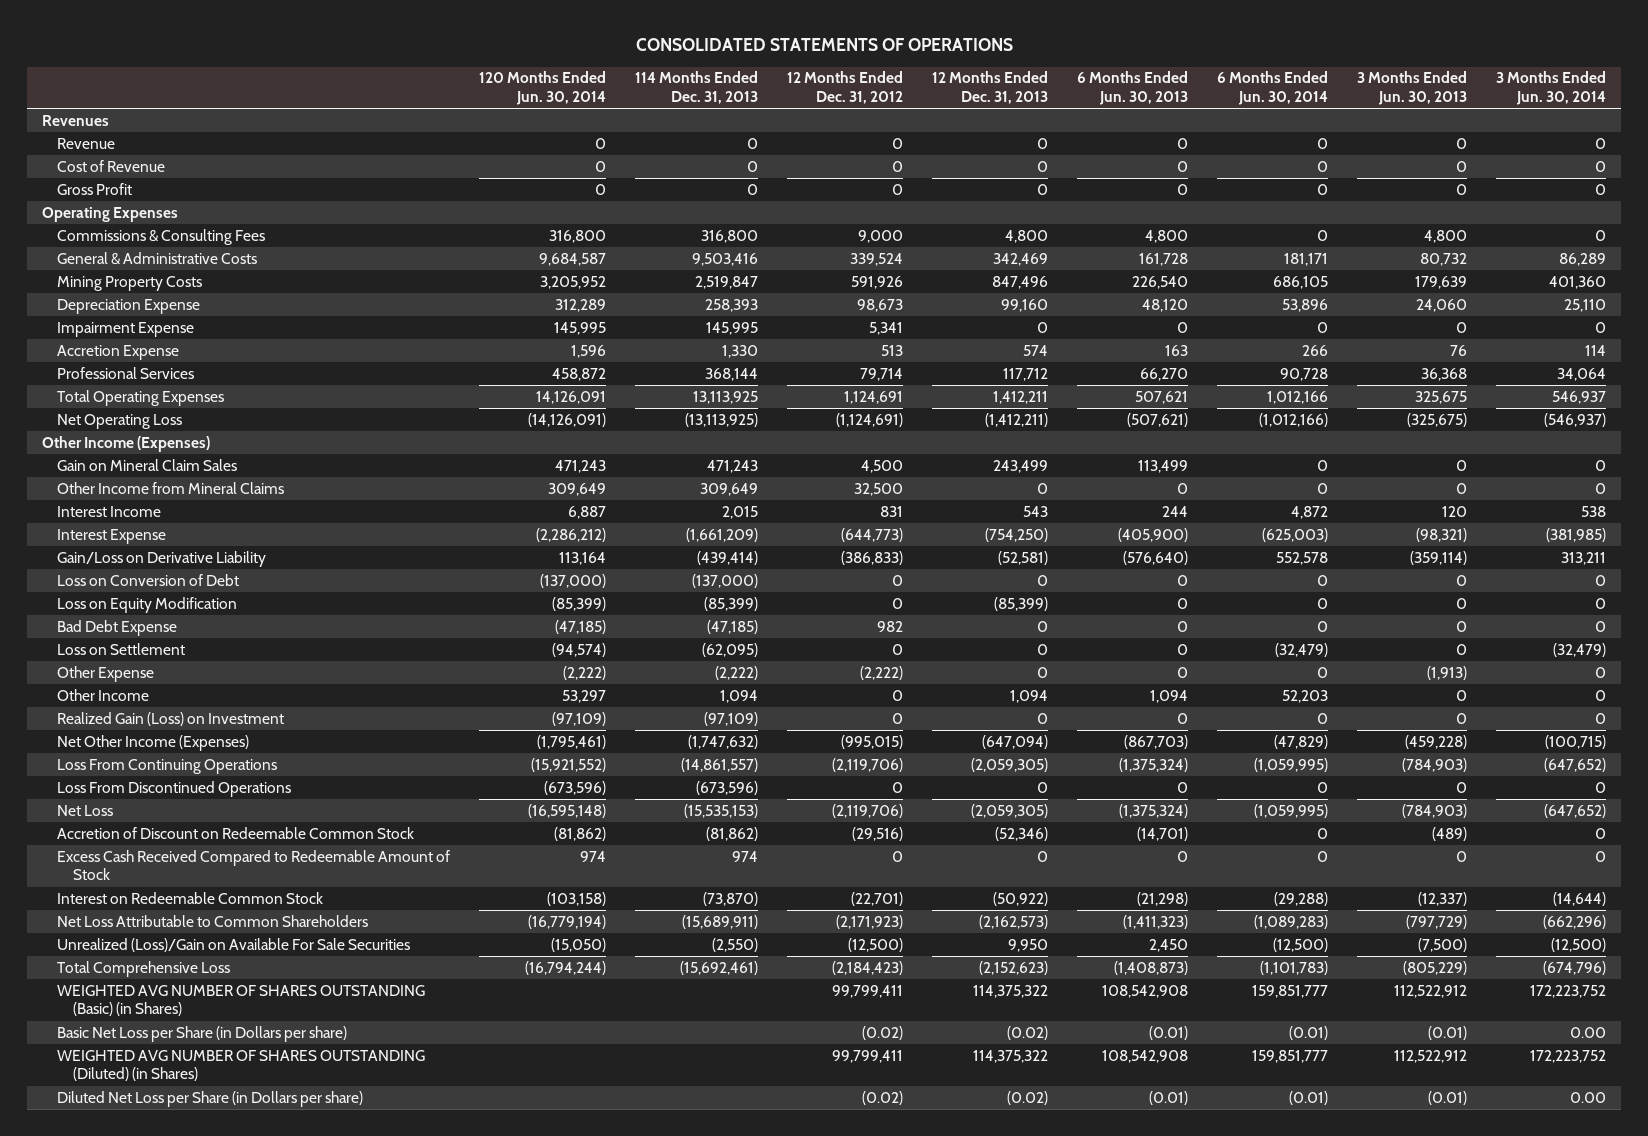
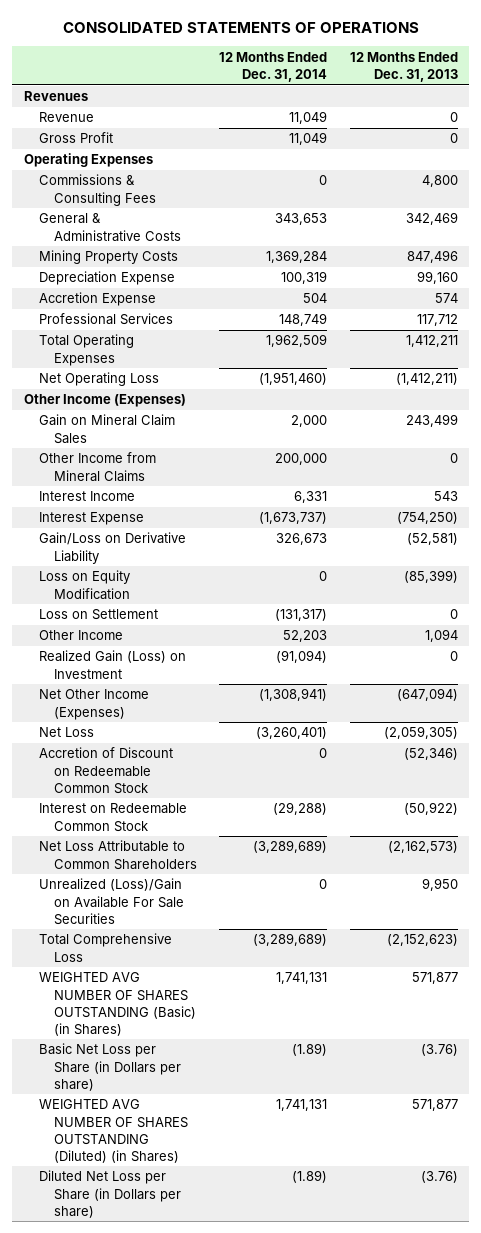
[479,71,607,105] 120 Months Ended Jun. 30, 2014 -> none
[635,71,759,104] 114 Months Ended Dec. 31, 2013 -> none
[787,71,904,104] 12 Months Ended Dec. 31, 2012 -> none
[1077,71,1189,105] 6 Months Ended Jun. 30, 2013 -> none
[1217,71,1329,105] 6 Months Ended Jun. 30, 2014 -> none
[1357,71,1468,105] 3 Months Ended Jun. 30, 2013 -> none
[1496,71,1607,105] 3 Months Ended Jun. 30, 2014 -> none
none -> [219,51,328,82] 12 Months Ended Dec. 31, 2014
[57,159,166,172] Cost of Revenue -> none
[57,321,195,337] Impairment Expense -> none
[57,573,240,586] Loss on Conversion of Debt -> none
[57,619,178,636] Bad Debt Expense -> none
[57,665,155,682] Other Expense -> none
[57,758,278,774] Loss From Continuing Operations -> none
[57,780,292,797] Loss From Discontinued Operations -> none
[57,849,451,881] Excess Cash Received Compared to Redeemable Amount of Stock -> none
[973,984,1049,998] 114,375,322 -> [411,972,458,985] 571,877
[1007,1025,1049,1040] (0.02) -> [420,1044,458,1057] (3.76)
[973,1049,1049,1063] 114,375,322 -> [411,1099,458,1112] 571,877
[1007,1090,1049,1105] (0.02) -> [420,1171,458,1184] (3.76)

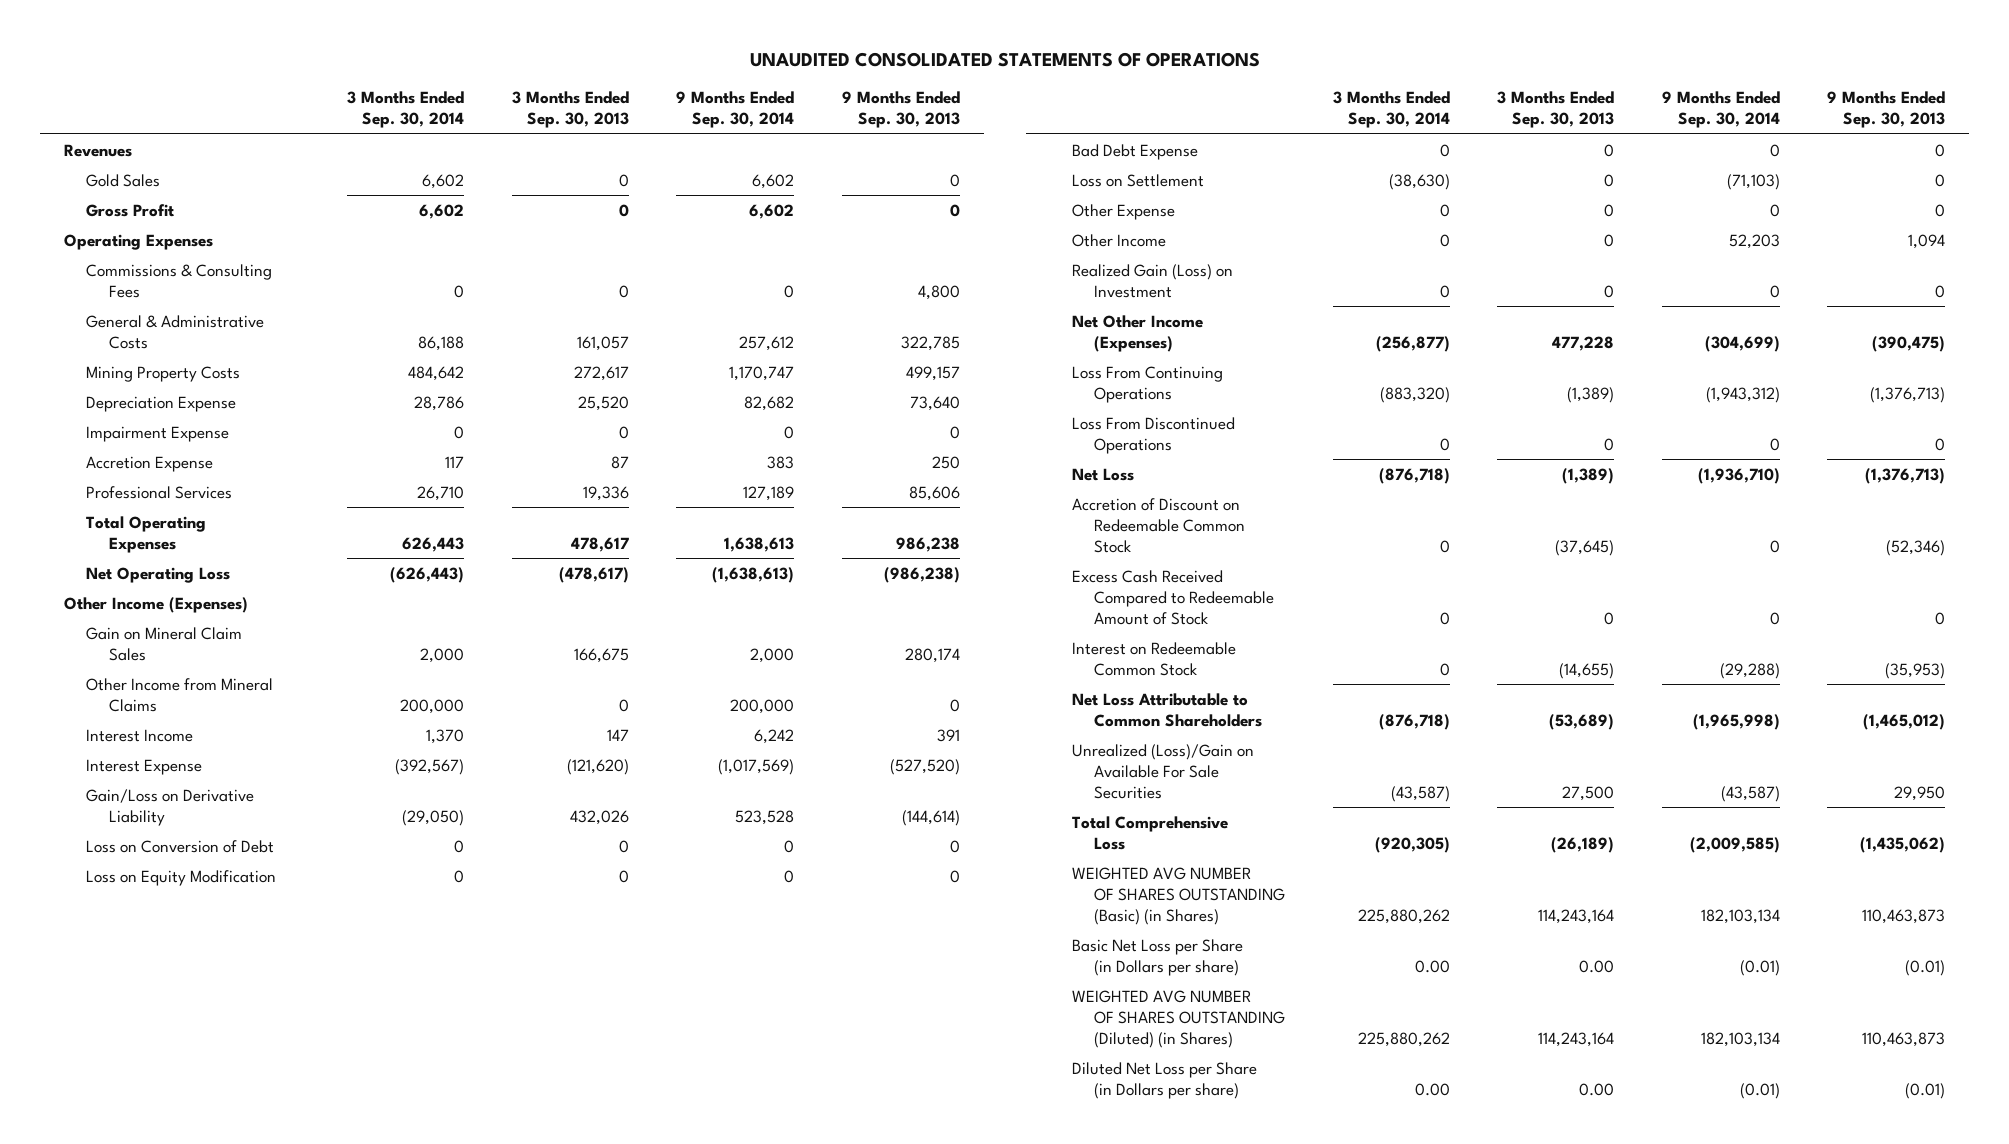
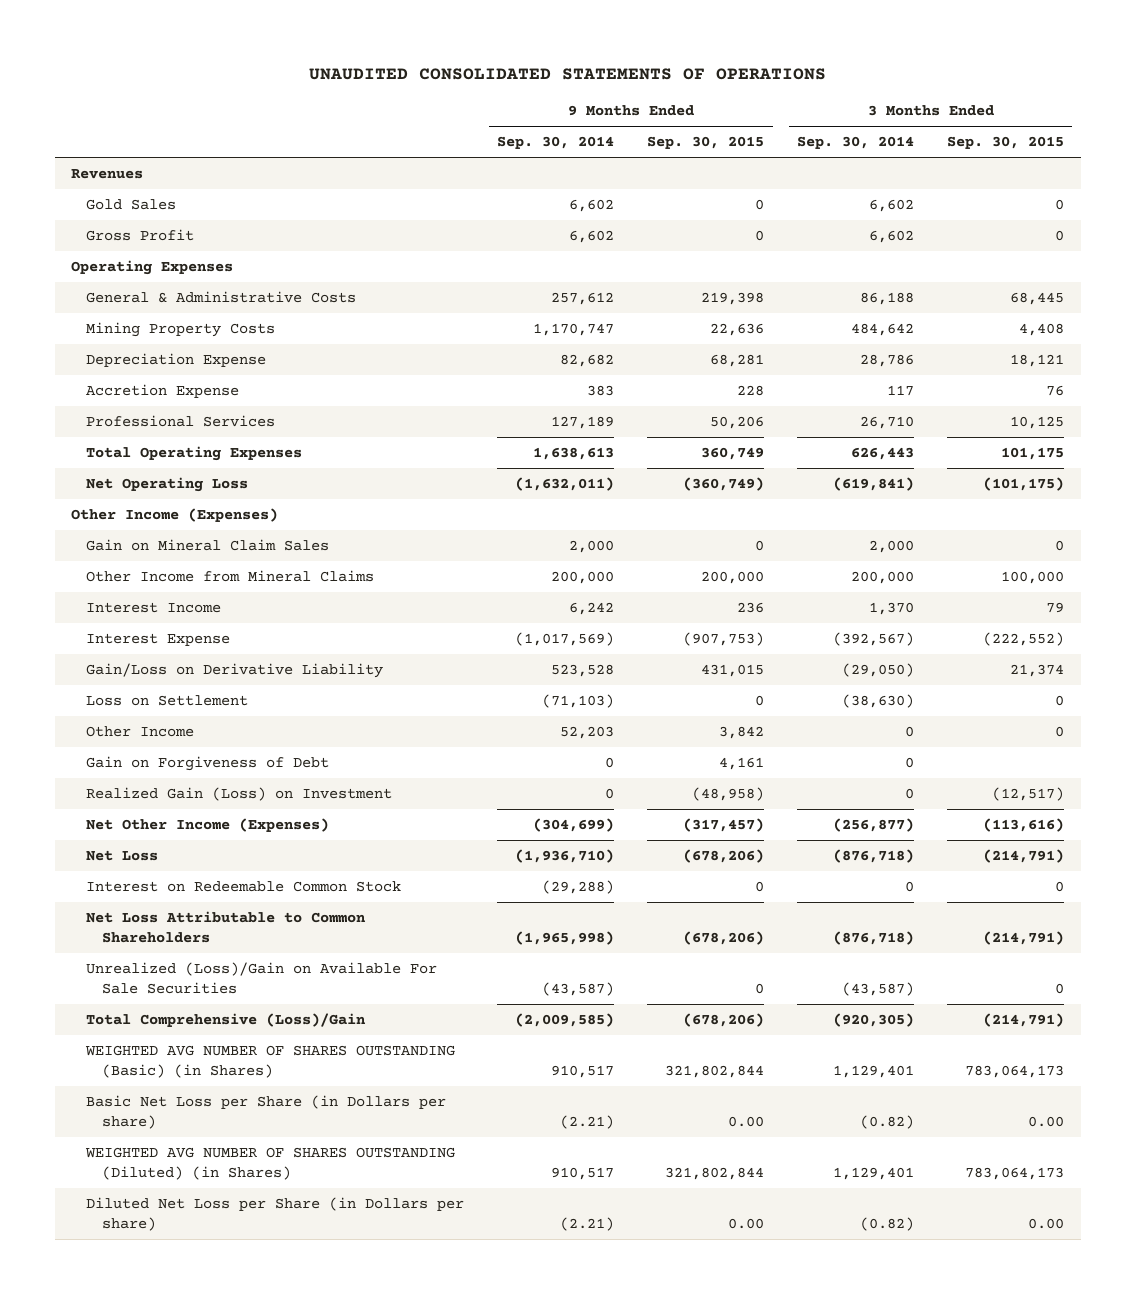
[511,91,629,129] 3 Months Ended Sep. 30, 2013 -> none
[841,91,960,129] 9 Months Ended Sep. 30, 2013 -> none
none -> [647,136,765,150] Sep. 30, 2015
none -> [947,136,1065,150] Sep. 30, 2015
[86,263,273,298] Commissions & Consulting Fees -> none
[86,425,230,442] Impairment Expense -> none
[390,566,465,583] (626,443) -> [833,477,915,492] (619,841)
[712,566,795,583] (1,638,613) -> [515,477,615,492] (1,632,011)
[86,839,275,853] Loss on Conversion of Debt -> none
[86,869,277,886] Loss on Equity Modification -> none
[1071,143,1198,160] Bad Debt Expense -> none
[1071,203,1175,220] Other Expense -> none
none -> [86,756,330,772] Gain on Forgiveness of Debt
[1071,365,1223,403] Loss From Continuing Operations -> none
[1071,416,1235,454] Loss From Discontinued Operations -> none
[1071,497,1246,553] Accretion of Discount on Redeemable Common Stock -> none
[1071,569,1275,625] Excess Cash Received Compared to Redeemable Amount of Stock -> none
[1071,815,1228,850] Total Comprehensive Loss -> [86,1013,367,1028] Total Comprehensive (Loss)/Gain
[1357,908,1450,924] 225,880,262 -> [833,1065,915,1079] 1,129,401
[1700,908,1780,924] 182,103,134 -> [551,1065,615,1079] 910,517
[1414,959,1450,973] 0.00 -> [860,1115,915,1130] (0.82)
[1739,959,1780,976] (0.01) -> [560,1115,615,1130] (2.21)
[1357,1031,1450,1047] 225,880,262 -> [833,1167,915,1181] 1,129,401
[1700,1031,1780,1047] 182,103,134 -> [551,1167,615,1181] 910,517
[1414,1082,1450,1096] 0.00 -> [860,1217,915,1232] (0.82)
[1739,1082,1780,1099] (0.01) -> [560,1217,615,1232] (2.21)

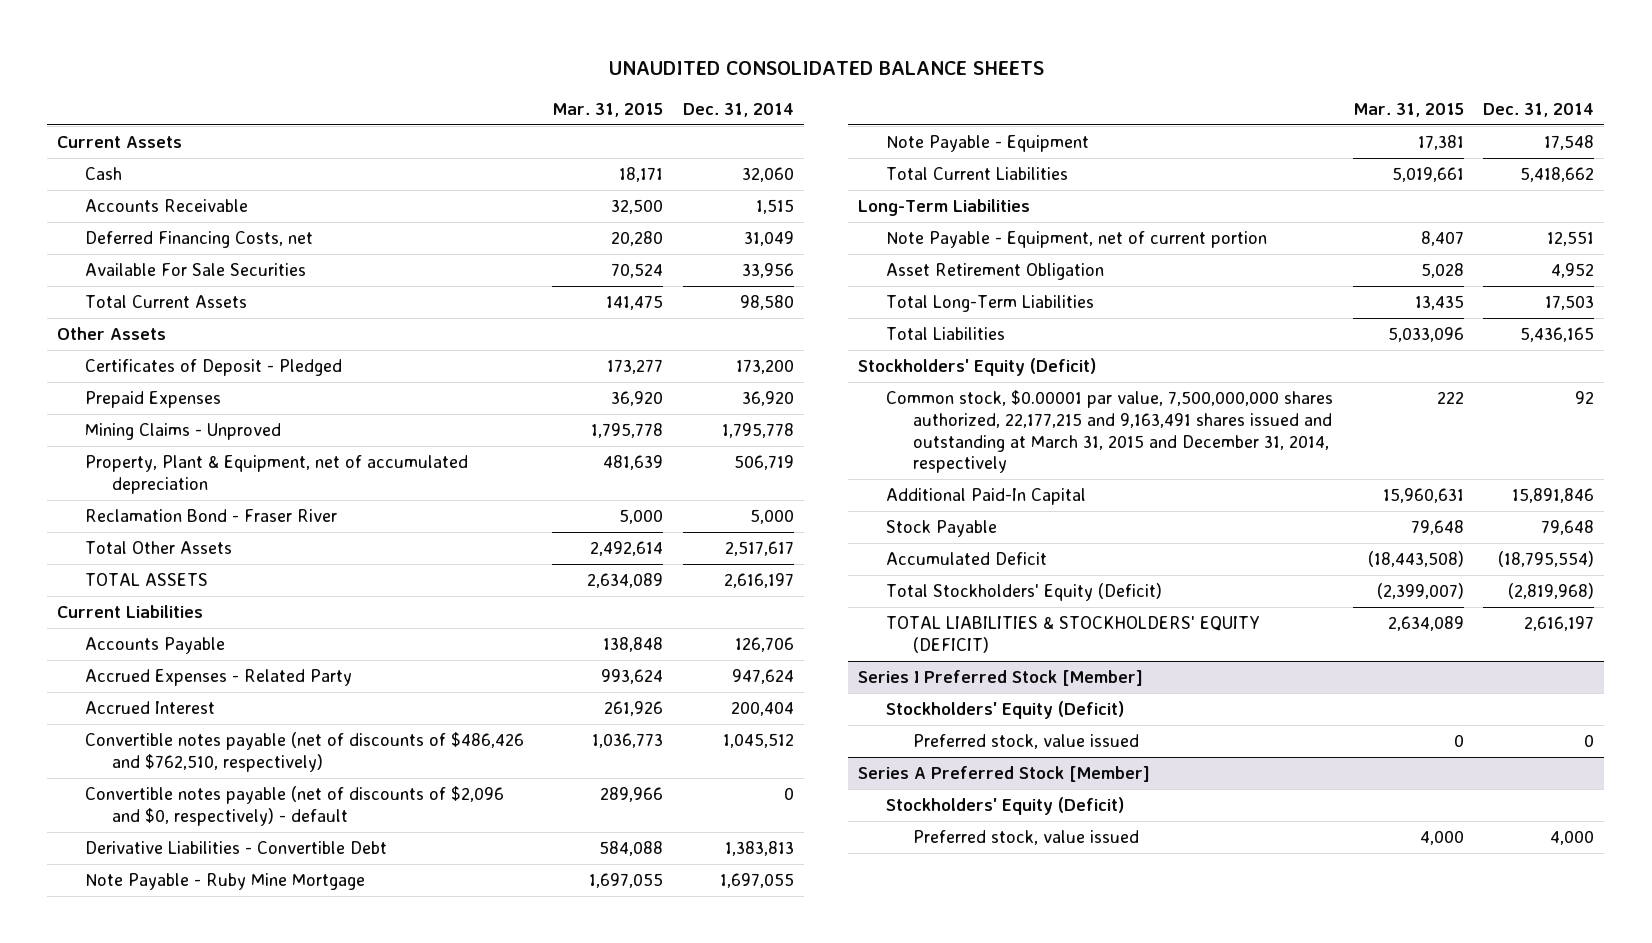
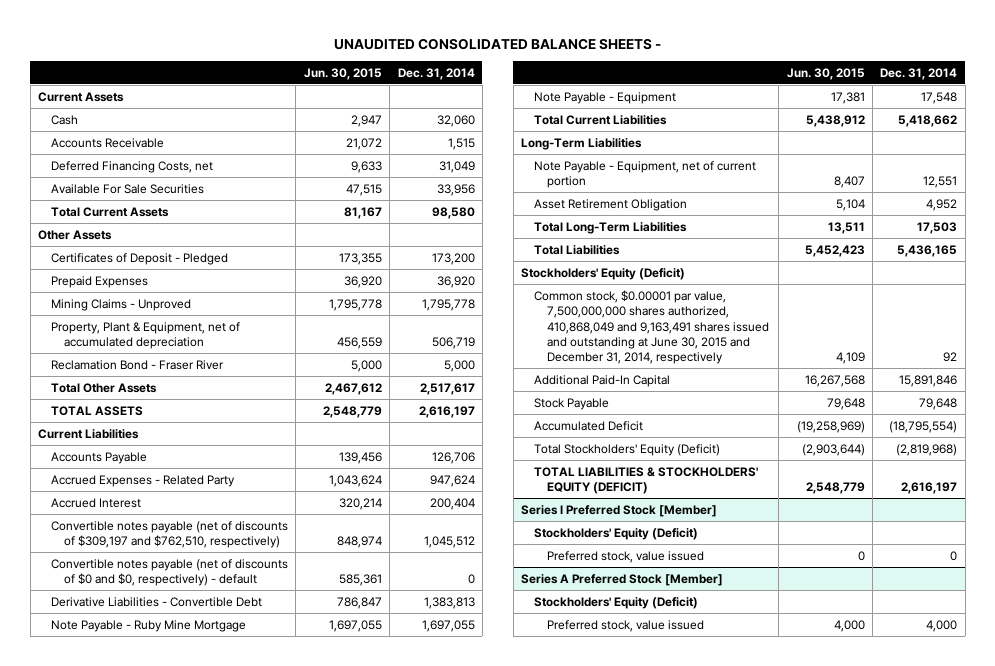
[608,61,1044,76] UNAUDITED CONSOLIDATED BALANCE SHEETS -> [333,38,661,51] UNAUDITED CONSOLIDATED BALANCE SHEETS -
[551,102,663,117] Mar. 31, 2015 -> none
none -> [303,68,382,81] Jun. 30, 2015
[84,731,524,772] Convertible notes payable (net of discounts of $486,426 and $762,510, respectively) -> [51,520,289,549] Convertible notes payable (net of discounts of $309,197 and $762,510, respectively)
[84,785,504,826] Convertible notes payable (net of discounts of $2,096 and $0, respectively) - default -> [51,558,289,587] Convertible notes payable (net of discounts of $0 and $0, respectively) - default
[885,389,1333,474] Common stock, $0.00001 par value, 7,500,000,000 shares authorized, 22,177,215 and 9,163,491 shares issued and outstanding at March 31, 2015 and December 31, 2014, respectively -> [533,289,769,365] Common stock, $0.00001 par value, 7,500,000,000 shares authorized, 410,868,049 and 9,163,491 shares issued and outstanding at June 30, 2015 and December 31, 2014, respectively

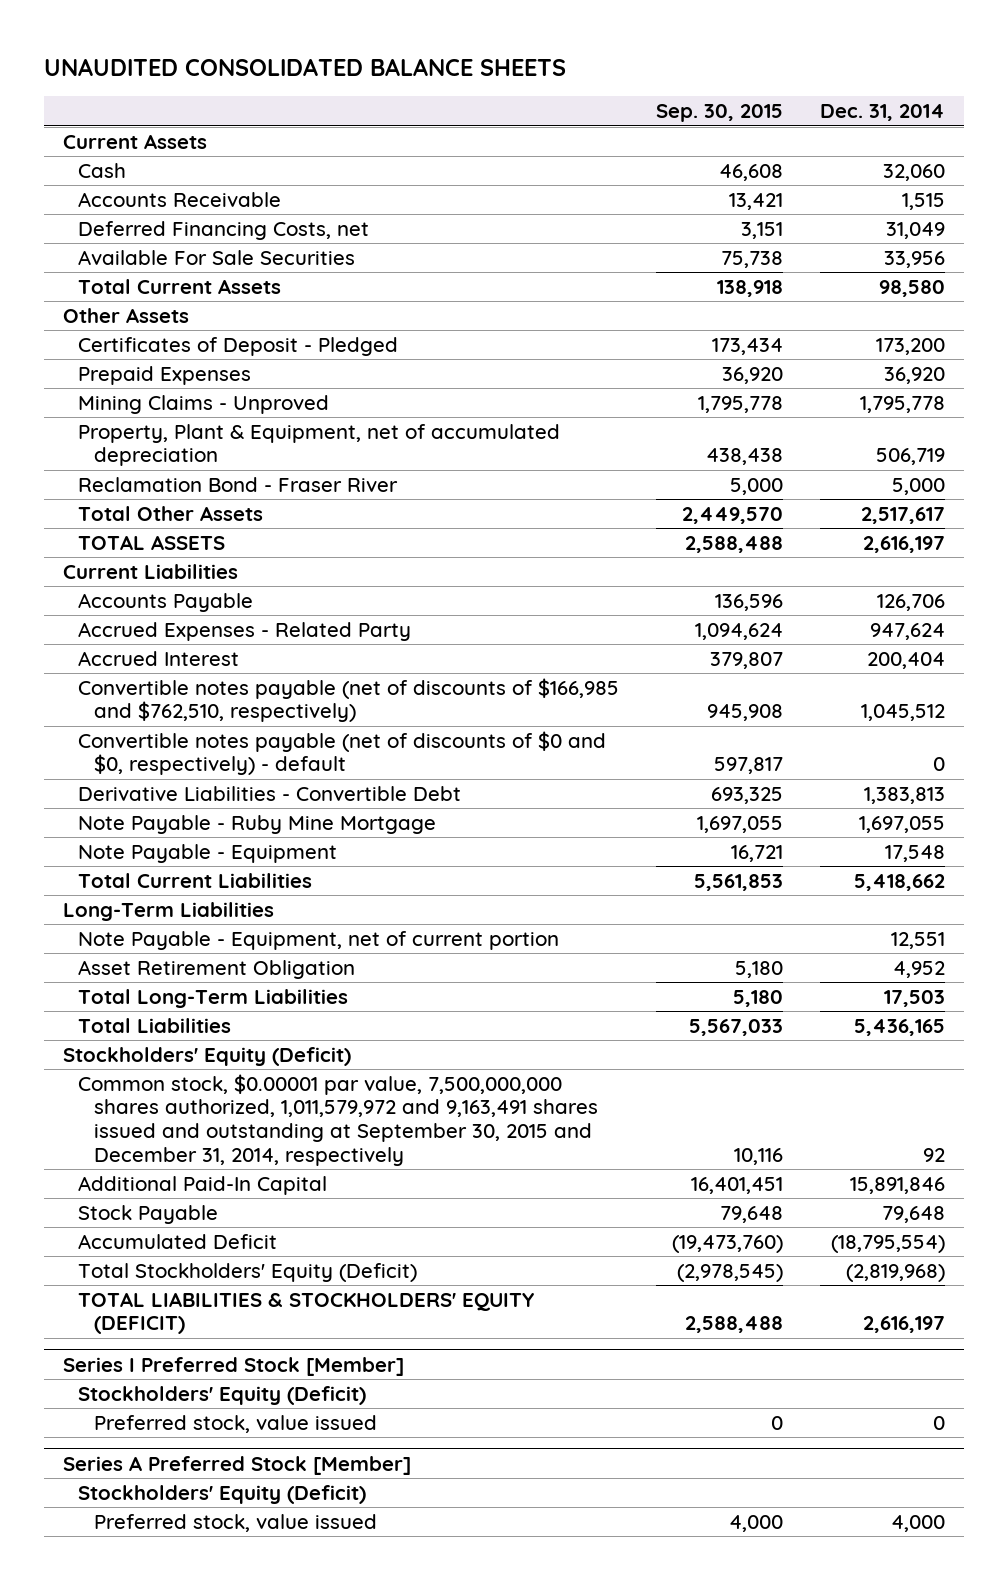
[333,38,661,51] UNAUDITED CONSOLIDATED BALANCE SHEETS - -> [44,58,567,77] UNAUDITED CONSOLIDATED BALANCE SHEETS
[303,68,382,81] Jun. 30, 2015 -> none
none -> [656,104,784,123] Sep. 30, 2015
[51,520,289,549] Convertible notes payable (net of discounts of $309,197 and $762,510, respectively) -> [78,677,620,723] Convertible notes payable (net of discounts of $166,985 and $762,510, respectively)
[533,289,769,365] Common stock, $0.00001 par value, 7,500,000,000 shares authorized, 410,868,049 and 9,163,491 shares issued and outstanding at June 30, 2015 and December 31, 2014, respectively -> [78,1073,598,1166] Common stock, $0.00001 par value, 7,500,000,000 shares authorized, 1,011,579,972 and 9,163,491 shares issued and outstanding at September 30, 2015 and December 31, 2014, respectively

